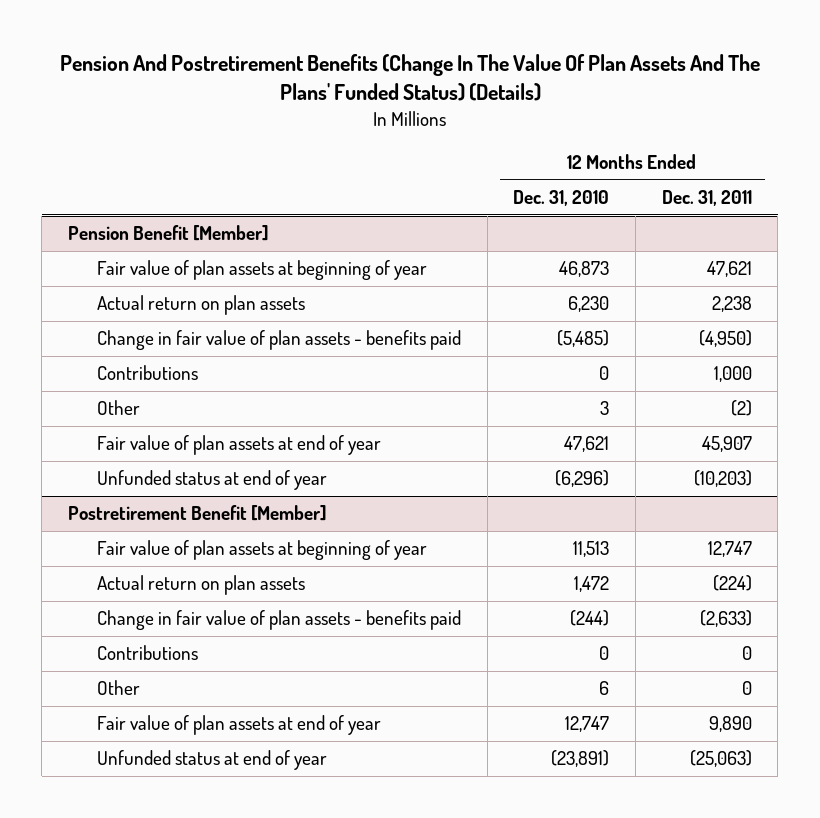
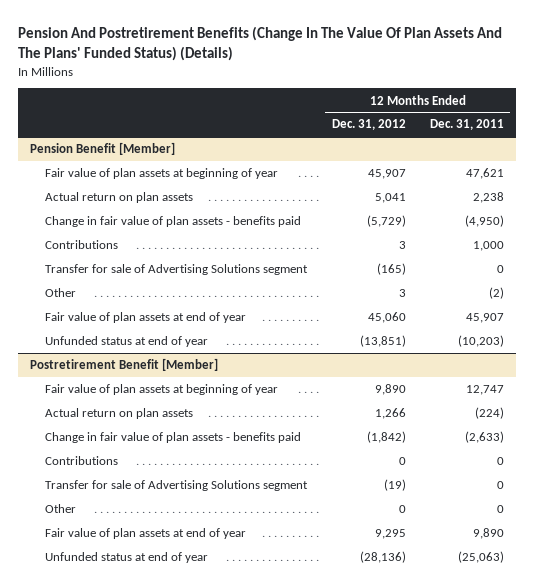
[513,189,610,206] Dec. 31, 2010 -> none
none -> [331,119,406,131] Dec. 31, 2012
none -> [45,264,309,276] Transfer for sale of Advertising Solutions segment
none -> [45,480,309,492] Transfer for sale of Advertising Solutions segment

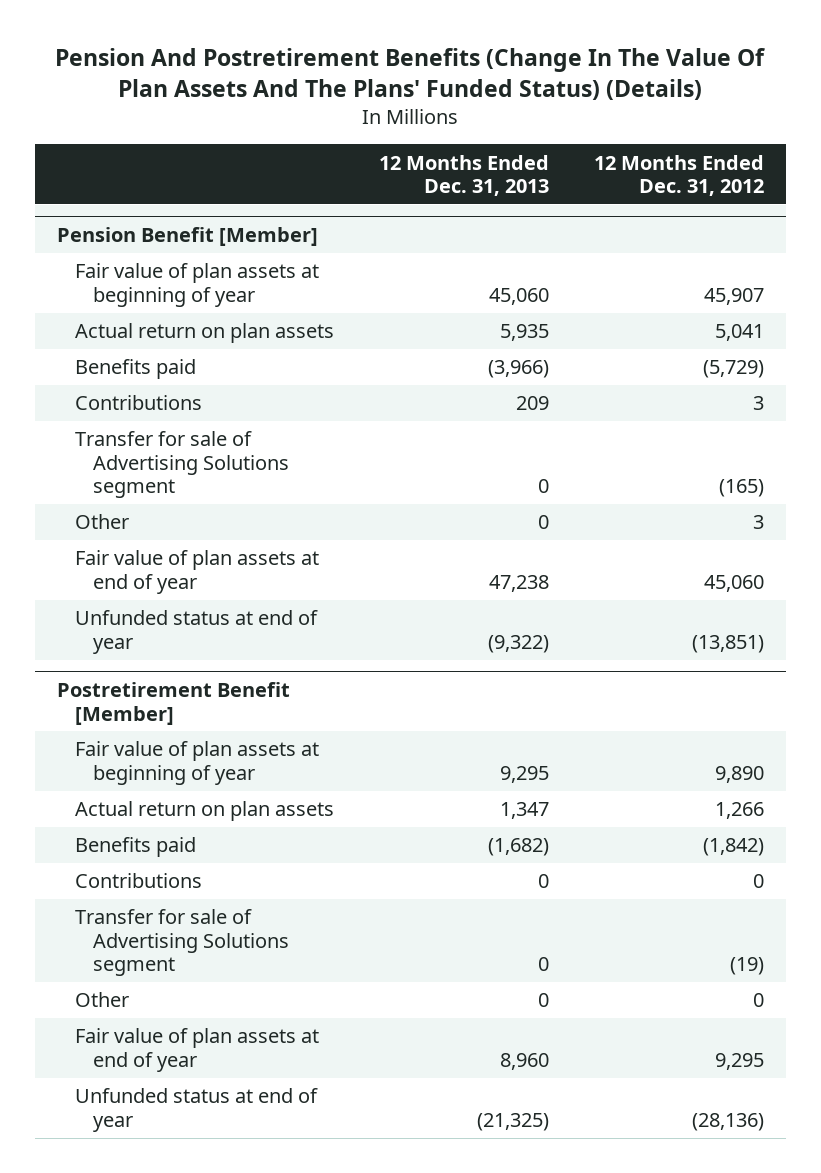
[429,119,504,131] Dec. 31, 2011 -> none
none -> [378,154,549,197] 12 Months Ended Dec. 31, 2013
[45,216,302,228] Change in fair value of plan assets - benefits paid -> [75,359,197,380] Benefits paid
[45,432,302,444] Change in fair value of plan assets - benefits paid -> [75,837,197,858] Benefits paid

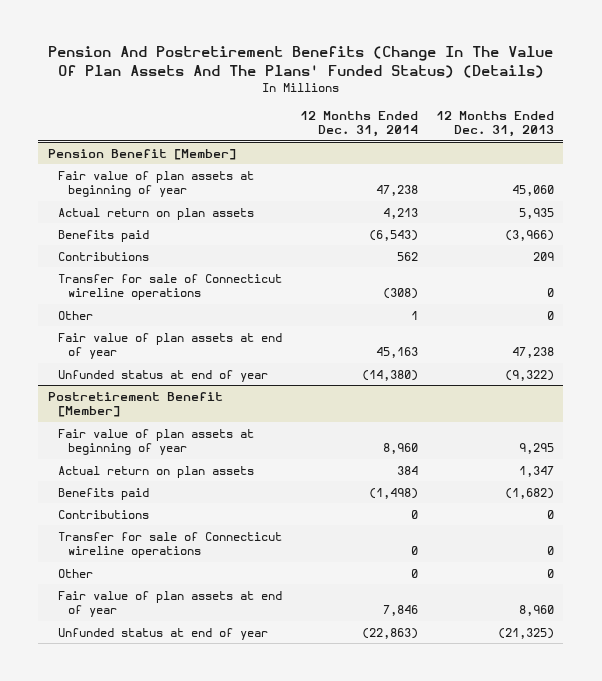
[593,154,764,197] 12 Months Ended Dec. 31, 2012 -> none
none -> [299,110,418,137] 12 Months Ended Dec. 31, 2014
[75,431,289,499] Transfer for sale of Advertising Solutions segment -> [57,273,282,301] Transfer for sale of Connecticut wireline operations
[75,909,289,977] Transfer for sale of Advertising Solutions segment -> [57,531,282,559] Transfer for sale of Connecticut wireline operations

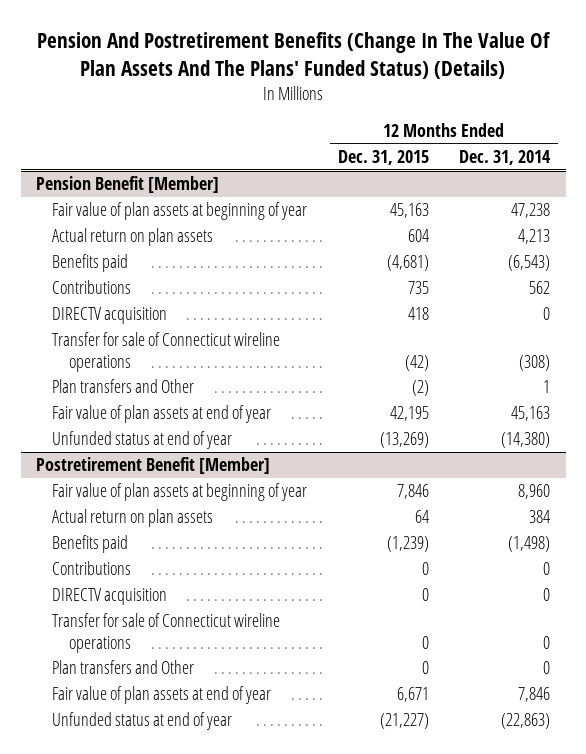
[436,110,555,137] 12 Months Ended Dec. 31, 2013 -> none
none -> [337,149,429,165] Dec. 31, 2015
none -> [52,307,168,325] DIRECTV acquisition
[57,310,93,320] Other -> none
none -> [52,379,195,394] Plan transfers and Other
none -> [52,588,168,606] DIRECTV acquisition
[57,568,93,578] Other -> none
none -> [52,660,195,675] Plan transfers and Other

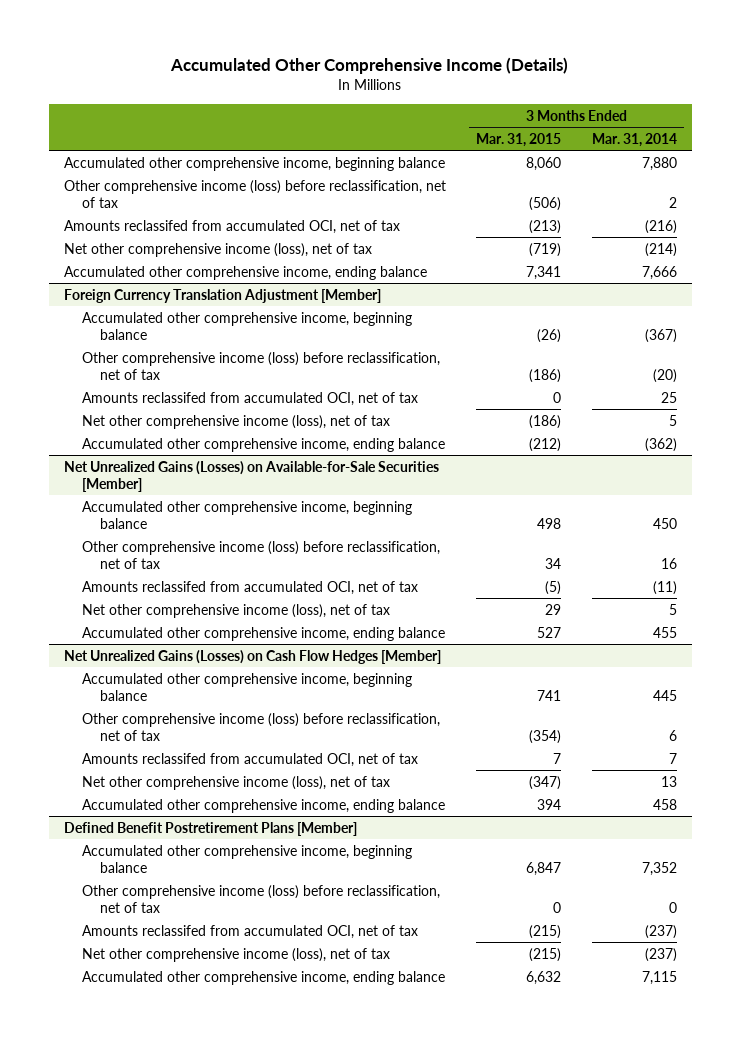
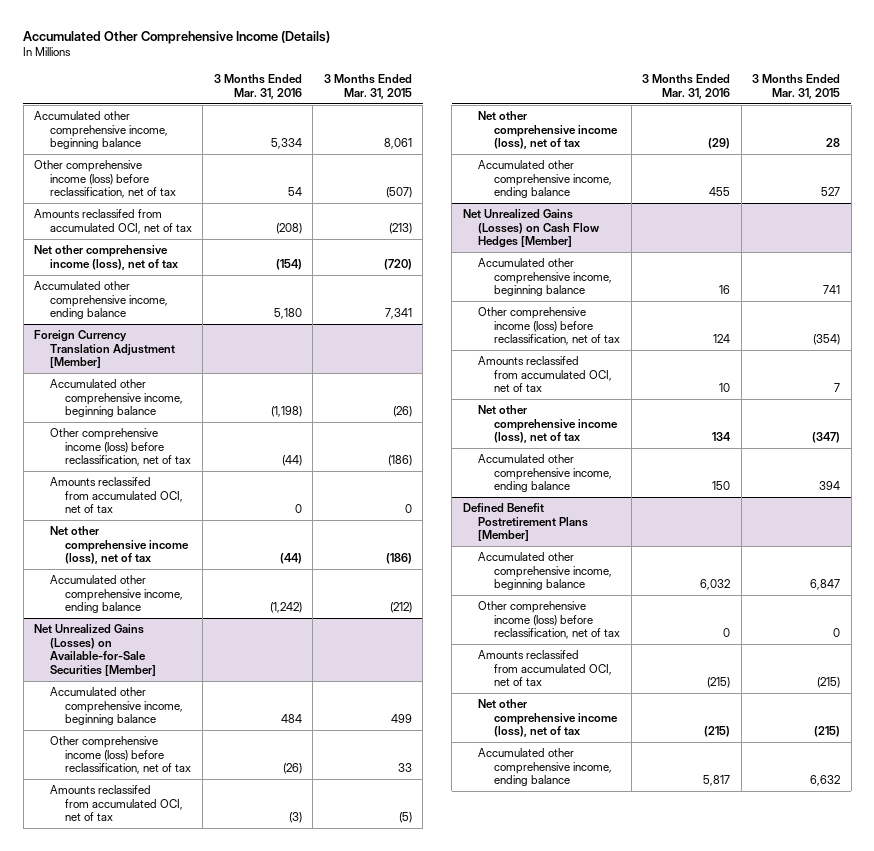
[591,133,677,148] Mar. 31, 2014 -> none
none -> [213,74,302,99] 3 Months Ended Mar. 31, 2016
[526,156,562,171] 8,060 -> [383,138,412,150] 8,061
[529,196,562,211] (506) -> [385,187,412,199] (507)
[529,242,562,257] (719) -> [383,258,412,270] (720)
[537,517,562,529] 498 -> [390,714,412,724] 499
[545,557,562,569] 34 -> [397,763,412,773] 33
[545,603,562,615] 29 -> [826,138,841,148] 28

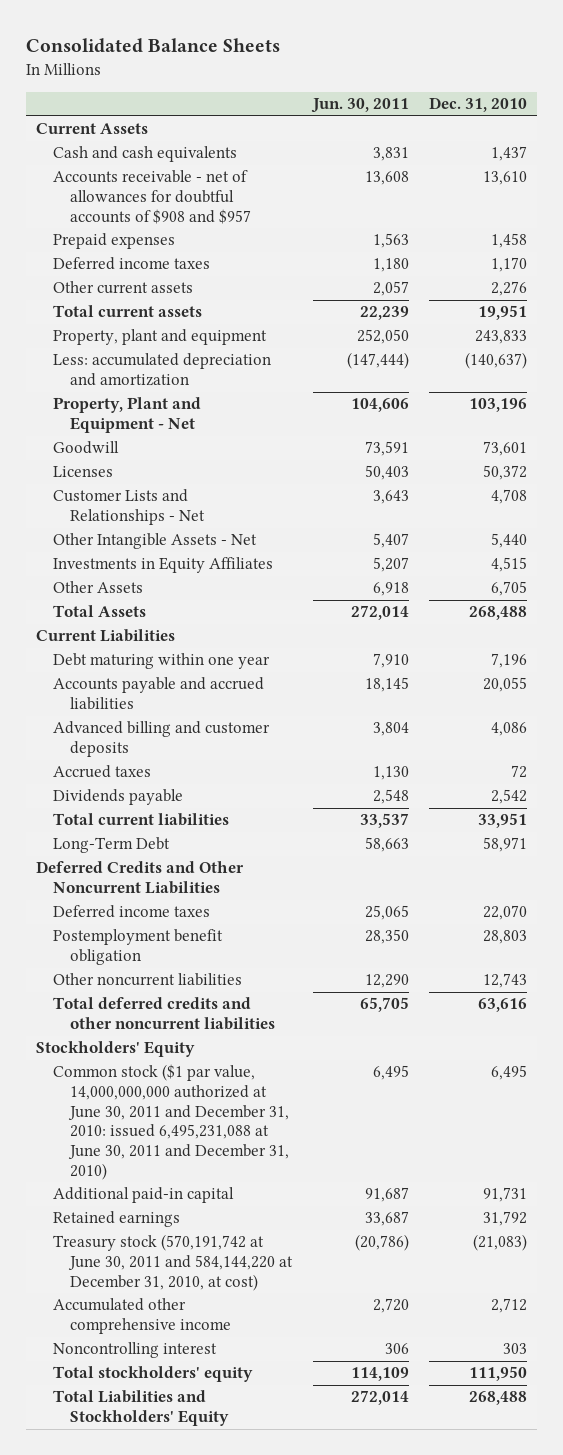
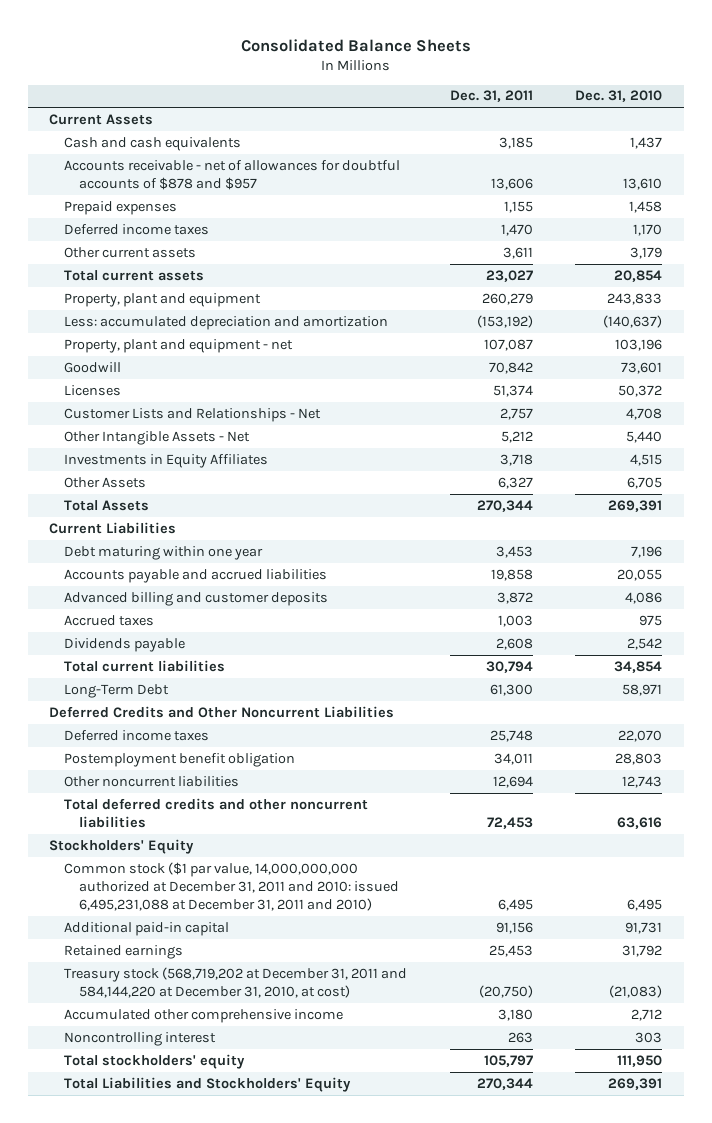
[310,98,409,114] Jun. 30, 2011 -> none
none -> [449,90,533,103] Dec. 31, 2011
[53,170,252,224] Accounts receivable - net of allowances for doubtful accounts of $908 and $957 -> [64,159,401,190] Accounts receivable - net of allowances for doubtful accounts of $878 and $957
[491,281,528,297] 2,276 -> [630,246,663,259] 3,179
[478,305,528,321] 19,951 -> [614,269,663,282] 20,854
[53,397,202,434] Property, Plant and Equipment - Net -> [64,338,294,353] Property, plant and equipment - net
[469,606,528,621] 268,488 -> [608,499,663,512] 269,391
[511,765,528,779] 72 -> [639,614,663,626] 975
[478,813,528,829] 33,951 -> [614,660,663,673] 34,854
[53,1064,290,1180] Common stock ($1 par value, 14,000,000,000 authorized at June 30, 2011 and December 31, 2010: issued 6,495,231,088 at June 30, 2011 and December 31, 2010) -> [64,861,400,911] Common stock ($1 par value, 14,000,000,000 authorized at December 31, 2011 and 2010: issued 6,495,231,088 at December 31, 2011 and 2010)
[53,1234,294,1291] Treasury stock (570,191,742 at June 30, 2011 and 584,144,220 at December 31, 2010, at cost) -> [64,966,408,998] Treasury stock (568,719,202 at December 31, 2011 and 584,144,220 at December 31, 2010, at cost)
[469,1391,528,1406] 268,488 -> [608,1077,663,1090] 269,391

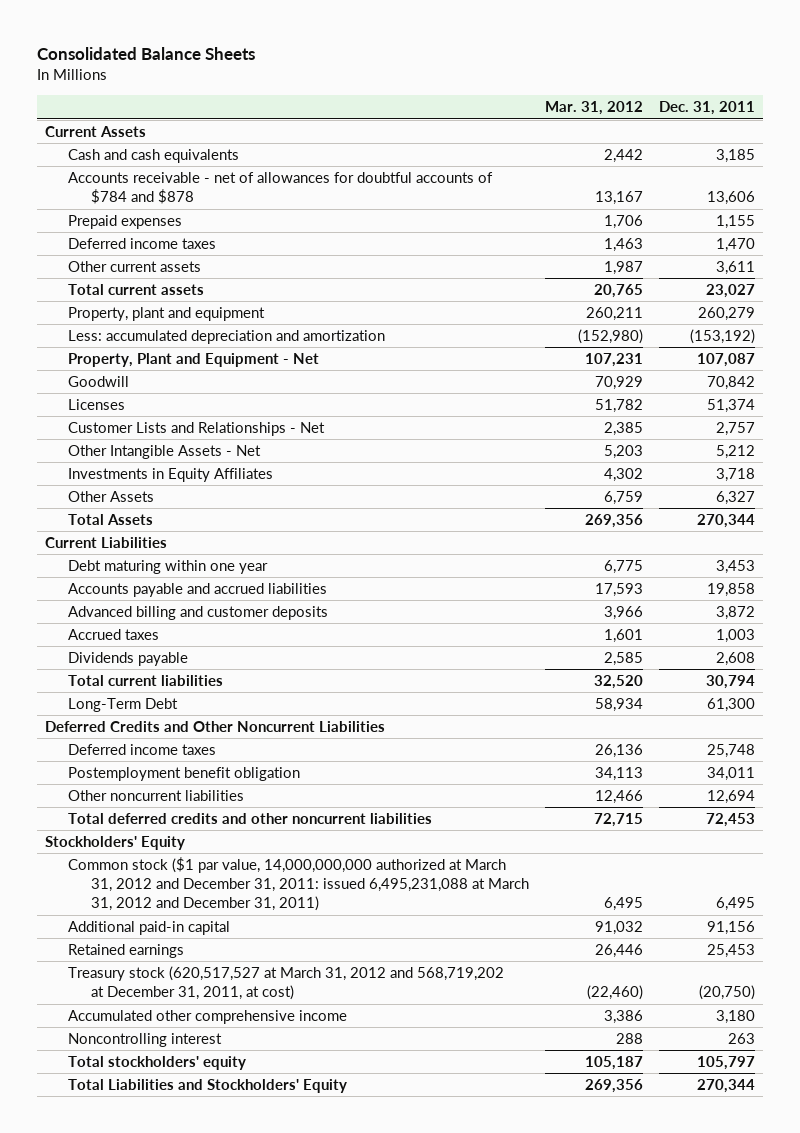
[575,90,663,103] Dec. 31, 2010 -> none
none -> [544,101,643,116] Mar. 31, 2012
[64,159,401,190] Accounts receivable - net of allowances for doubtful accounts of $878 and $957 -> [67,172,493,205] Accounts receivable - net of allowances for doubtful accounts of $784 and $878
[64,338,294,353] Property, plant and equipment - net -> [67,353,319,368] Property, Plant and Equipment - Net
[64,861,400,911] Common stock ($1 par value, 14,000,000,000 authorized at December 31, 2011 and 2010: issued 6,495,231,088 at December 31, 2011 and 2010) -> [67,857,529,912] Common stock ($1 par value, 14,000,000,000 authorized at March 31, 2012 and December 31, 2011: issued 6,495,231,088 at March 31, 2012 and December 31, 2011)
[64,966,408,998] Treasury stock (568,719,202 at December 31, 2011 and 584,144,220 at December 31, 2010, at cost) -> [67,966,504,1001] Treasury stock (620,517,527 at March 31, 2012 and 568,719,202 at December 31, 2011, at cost)

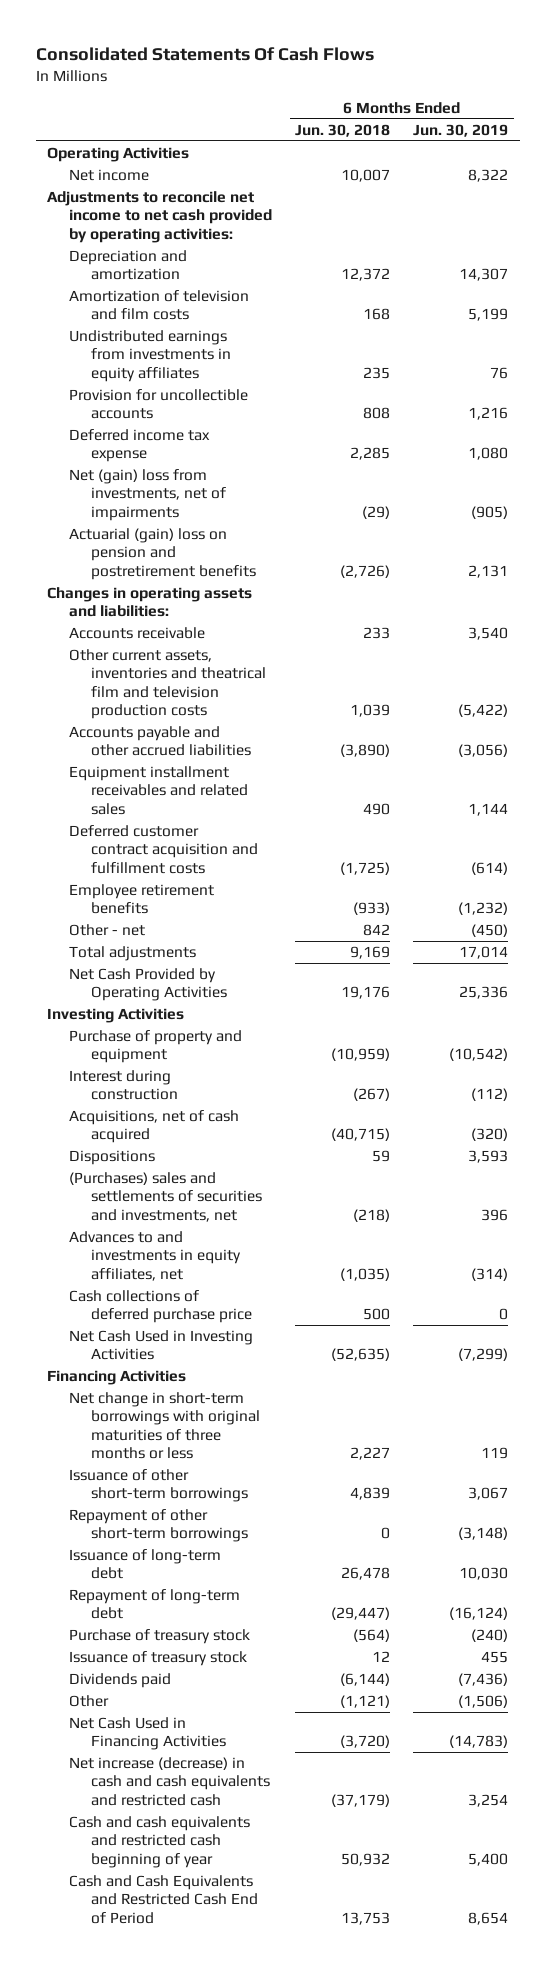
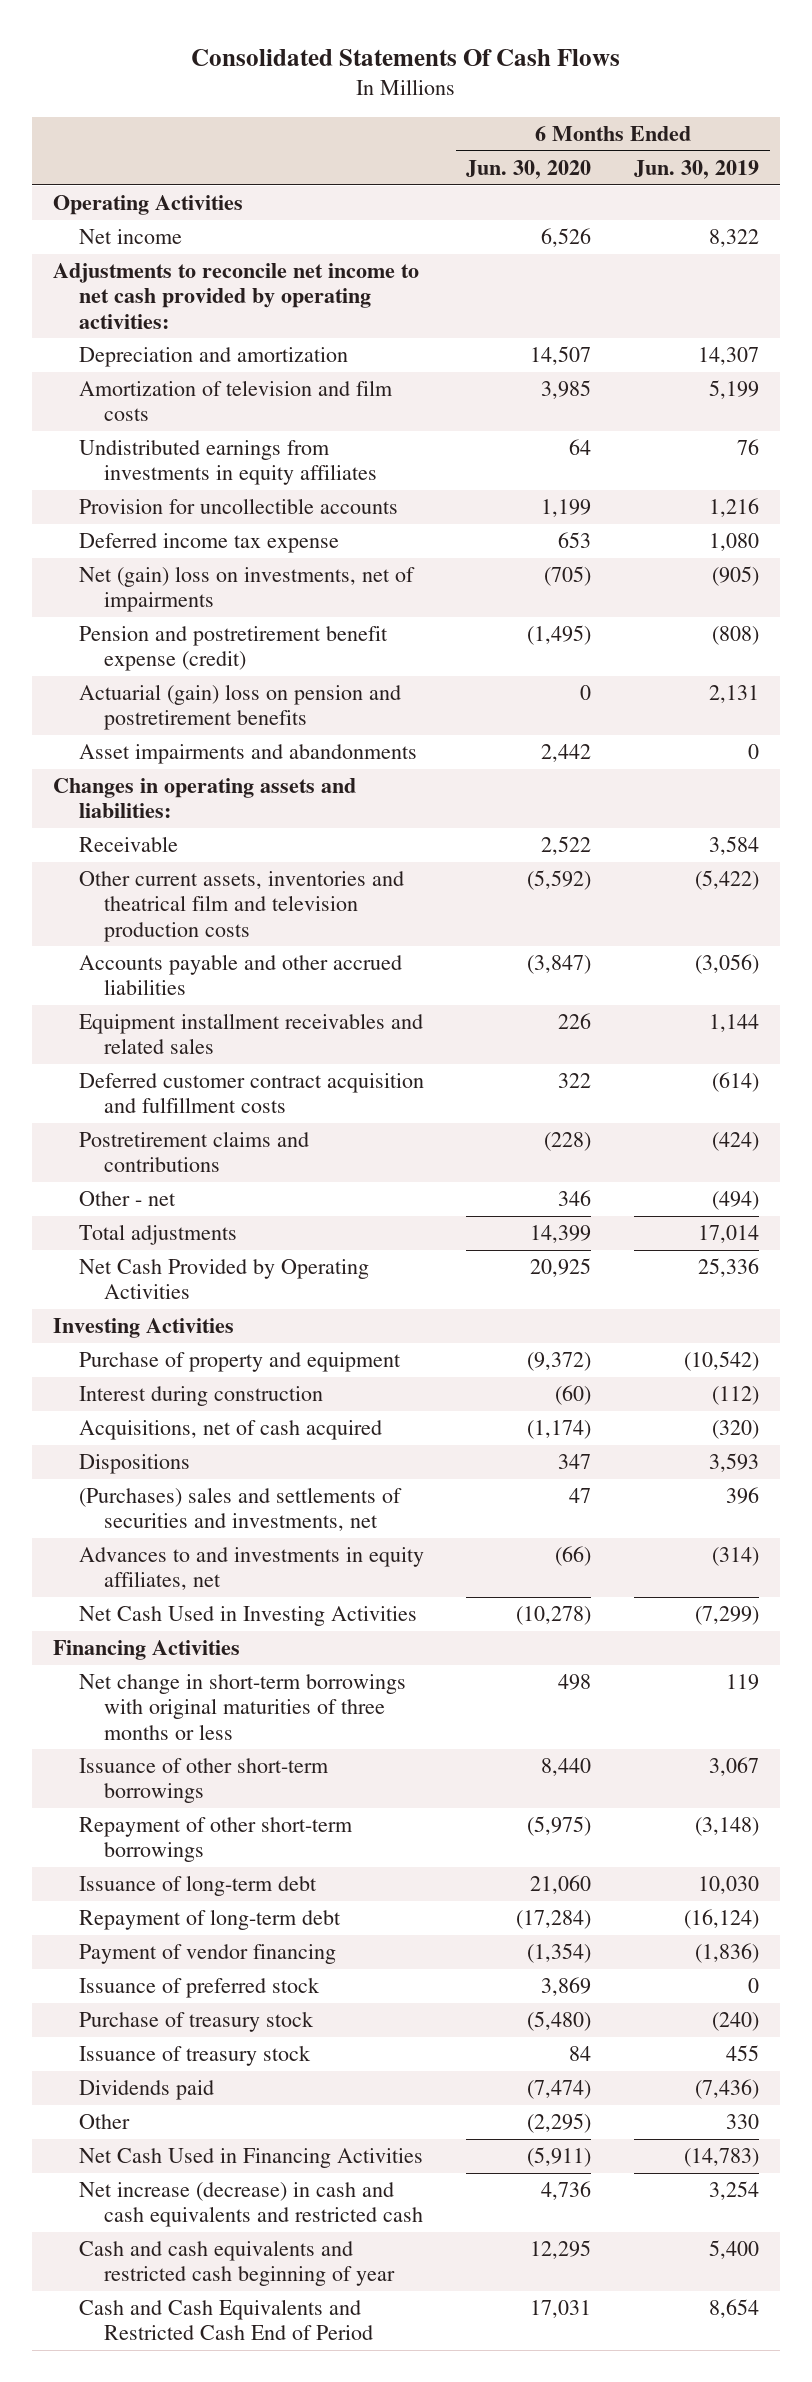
[295,123,391,137] Jun. 30, 2018 -> none
none -> [466,159,592,179] Jun. 30, 2020
[69,469,227,521] Net (gain) loss from investments, net of impairments -> [78,566,415,613] Net (gain) loss on investments, net of impairments
none -> [78,626,388,672] Pension and postretirement benefit expense (credit)
none -> [78,744,417,765] Asset impairments and abandonments
[69,627,206,640] Accounts receivable -> [78,836,178,853] Receivable
[468,627,509,641] 3,540 -> [709,836,760,856] 3,584
[69,884,215,915] Employee retirement benefits -> none
none -> [78,1131,309,1173] Postretirement claims and contributions
[471,924,509,938] (450) -> [712,1191,760,1211] (494)
[69,1290,253,1324] Cash collections of deferred purchase price -> none
none -> [78,1944,336,1965] Payment of vendor financing
none -> [78,1977,320,1999] Issuance of preferred stock
[458,1695,509,1709] (1,506) -> [726,2114,760,2130] 330

